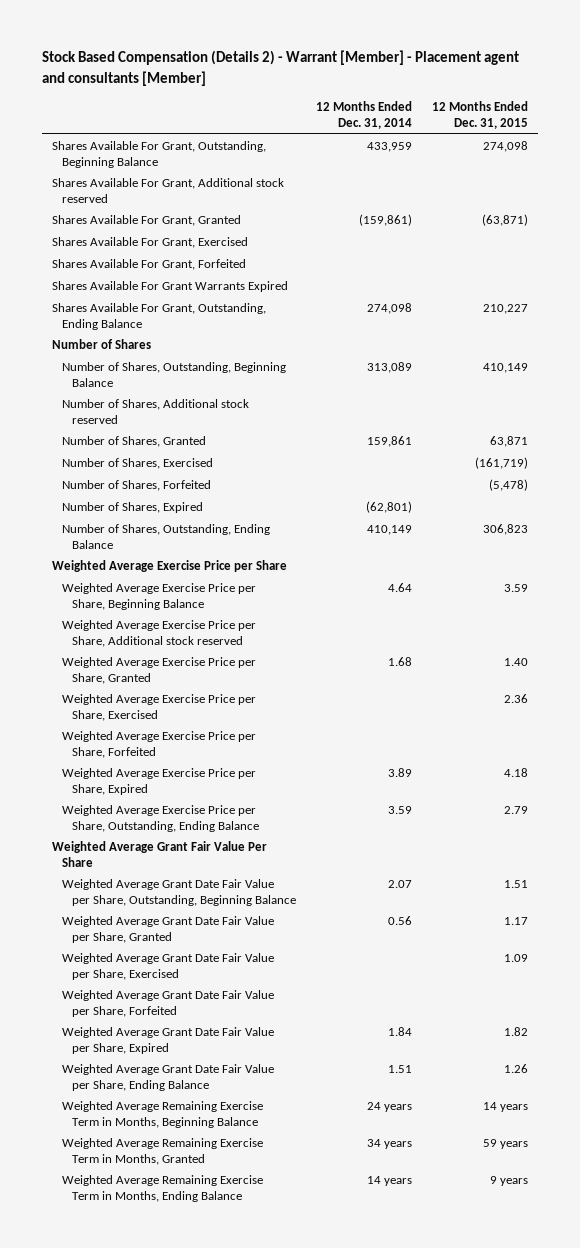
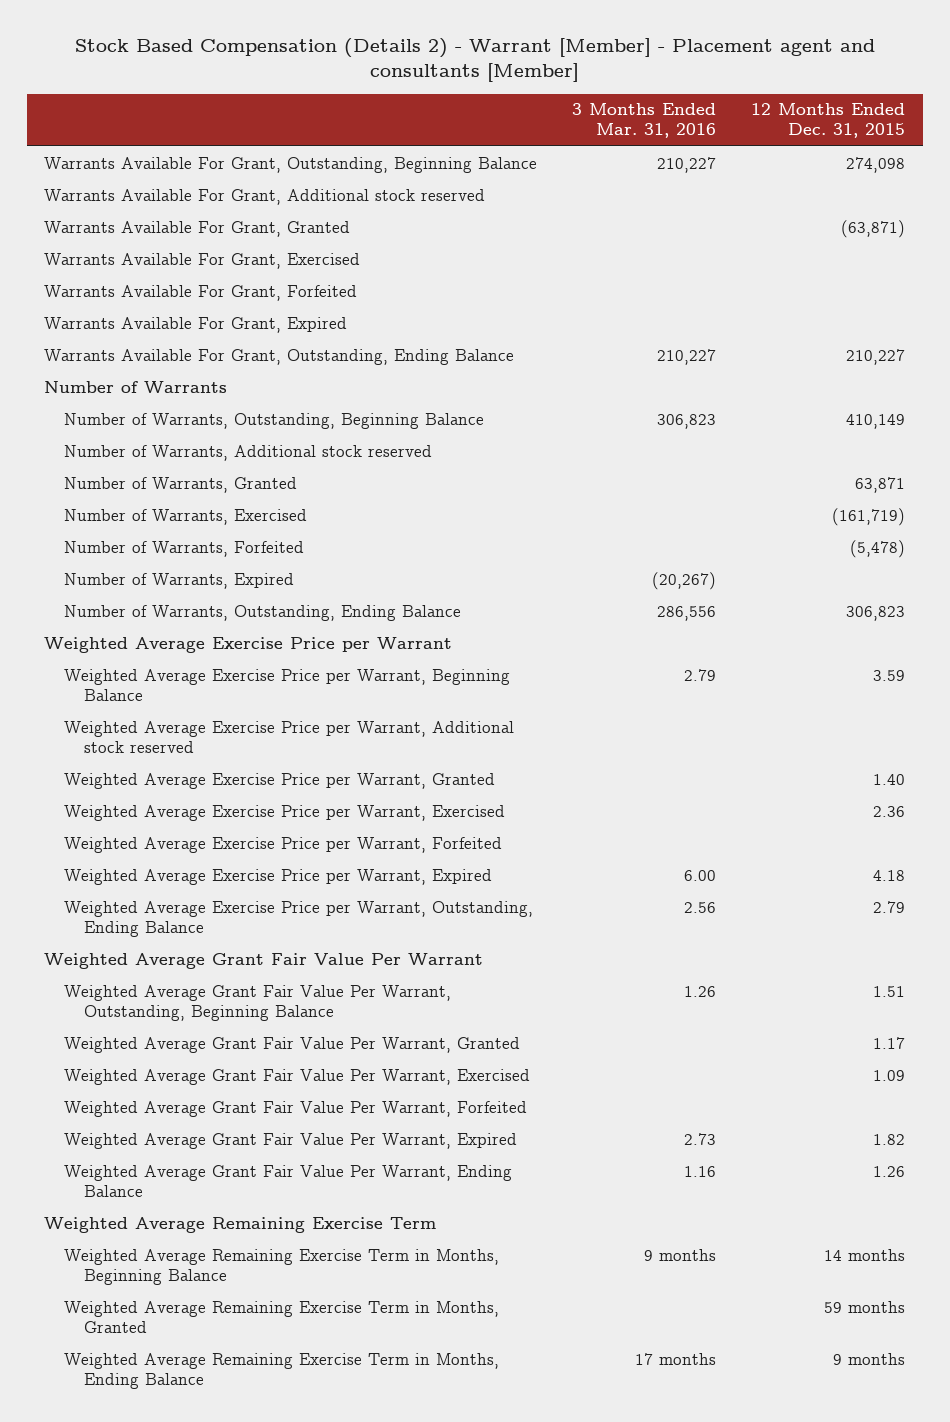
[316,101,413,129] 12 Months Ended Dec. 31, 2014 -> none
none -> [572,103,717,139] 3 Months Ended Mar. 31, 2016
[51,141,266,168] Shares Available For Grant, Outstanding, Beginning Balance -> [44,156,538,173] Warrants Available For Grant, Outstanding, Beginning Balance
[51,178,284,203] Shares Available For Grant, Additional stock reserved -> [44,188,486,205] Warrants Available For Grant, Additional stock reserved
[51,215,241,227] Shares Available For Grant, Granted -> [44,220,351,237] Warrants Available For Grant, Granted
[51,237,248,249] Shares Available For Grant, Exercised -> [44,252,361,269] Warrants Available For Grant, Exercised
[51,259,246,271] Shares Available For Grant, Forfeited -> [44,284,358,301] Warrants Available For Grant, Forfeited
[51,281,288,293] Shares Available For Grant Warrants Expired -> [44,316,348,333] Warrants Available For Grant, Expired
[51,303,266,330] Shares Available For Grant, Outstanding, Ending Balance -> [44,348,515,365] Warrants Available For Grant, Outstanding, Ending Balance
[51,339,151,350] Number of Shares -> [44,380,228,393] Number of Warrants
[62,362,287,387] Number of Shares, Outstanding, Beginning Balance -> [64,412,485,429] Number of Warrants, Outstanding, Beginning Balance
[62,399,250,424] Number of Shares, Additional stock reserved -> [64,444,433,461] Number of Warrants, Additional stock reserved
[62,436,207,448] Number of Shares, Granted -> [64,476,298,493] Number of Warrants, Granted
[62,458,214,470] Number of Shares, Exercised -> [64,508,308,525] Number of Warrants, Exercised
[62,480,212,492] Number of Shares, Forfeited -> [64,540,305,557] Number of Warrants, Forfeited
[62,502,204,514] Number of Shares, Expired -> [64,572,295,589] Number of Warrants, Expired
[62,524,271,549] Number of Shares, Outstanding, Ending Balance -> [64,604,462,621] Number of Warrants, Outstanding, Ending Balance
[51,560,287,573] Weighted Average Exercise Price per Share -> [44,636,453,653] Weighted Average Exercise Price per Warrant
[62,583,257,610] Weighted Average Exercise Price per Share, Beginning Balance -> [64,668,511,701] Weighted Average Exercise Price per Warrant, Beginning Balance
[62,620,257,647] Weighted Average Exercise Price per Share, Additional stock reserved -> [64,720,515,753] Weighted Average Exercise Price per Warrant, Additional stock reserved
[62,657,257,684] Weighted Average Exercise Price per Share, Granted -> [64,772,496,789] Weighted Average Exercise Price per Warrant, Granted
[62,694,257,721] Weighted Average Exercise Price per Share, Exercised -> [64,804,506,821] Weighted Average Exercise Price per Warrant, Exercised
[62,731,257,758] Weighted Average Exercise Price per Share, Forfeited -> [64,836,503,853] Weighted Average Exercise Price per Warrant, Forfeited
[62,768,257,795] Weighted Average Exercise Price per Share, Expired -> [64,868,493,885] Weighted Average Exercise Price per Warrant, Expired
[62,805,260,832] Weighted Average Exercise Price per Share, Outstanding, Ending Balance -> [64,900,534,937] Weighted Average Exercise Price per Warrant, Outstanding, Ending Balance
[51,841,267,867] Weighted Average Grant Fair Value Per Share -> [44,952,484,969] Weighted Average Grant Fair Value Per Warrant
[62,879,297,906] Weighted Average Grant Date Fair Value per Share, Outstanding, Beginning Balance -> [64,984,452,1021] Weighted Average Grant Fair Value Per Warrant, Outstanding, Beginning Balance
[62,916,275,943] Weighted Average Grant Date Fair Value per Share, Granted -> [64,1036,521,1053] Weighted Average Grant Fair Value Per Warrant, Granted
[62,953,275,980] Weighted Average Grant Date Fair Value per Share, Exercised -> [64,1068,531,1085] Weighted Average Grant Fair Value Per Warrant, Exercised
[62,990,275,1017] Weighted Average Grant Date Fair Value per Share, Forfeited -> [64,1100,528,1117] Weighted Average Grant Fair Value Per Warrant, Forfeited
[62,1027,275,1054] Weighted Average Grant Date Fair Value per Share, Expired -> [64,1132,518,1149] Weighted Average Grant Fair Value Per Warrant, Expired
[62,1064,275,1091] Weighted Average Grant Date Fair Value per Share, Ending Balance -> [64,1164,513,1197] Weighted Average Grant Fair Value Per Warrant, Ending Balance
none -> [44,1216,437,1233] Weighted Average Remaining Exercise Term
[483,1102,529,1113] 14 years -> [824,1248,906,1261] 14 months
[483,1139,529,1150] 59 years -> [824,1300,906,1313] 59 months
[490,1176,529,1187] 9 years -> [833,1352,906,1365] 9 months

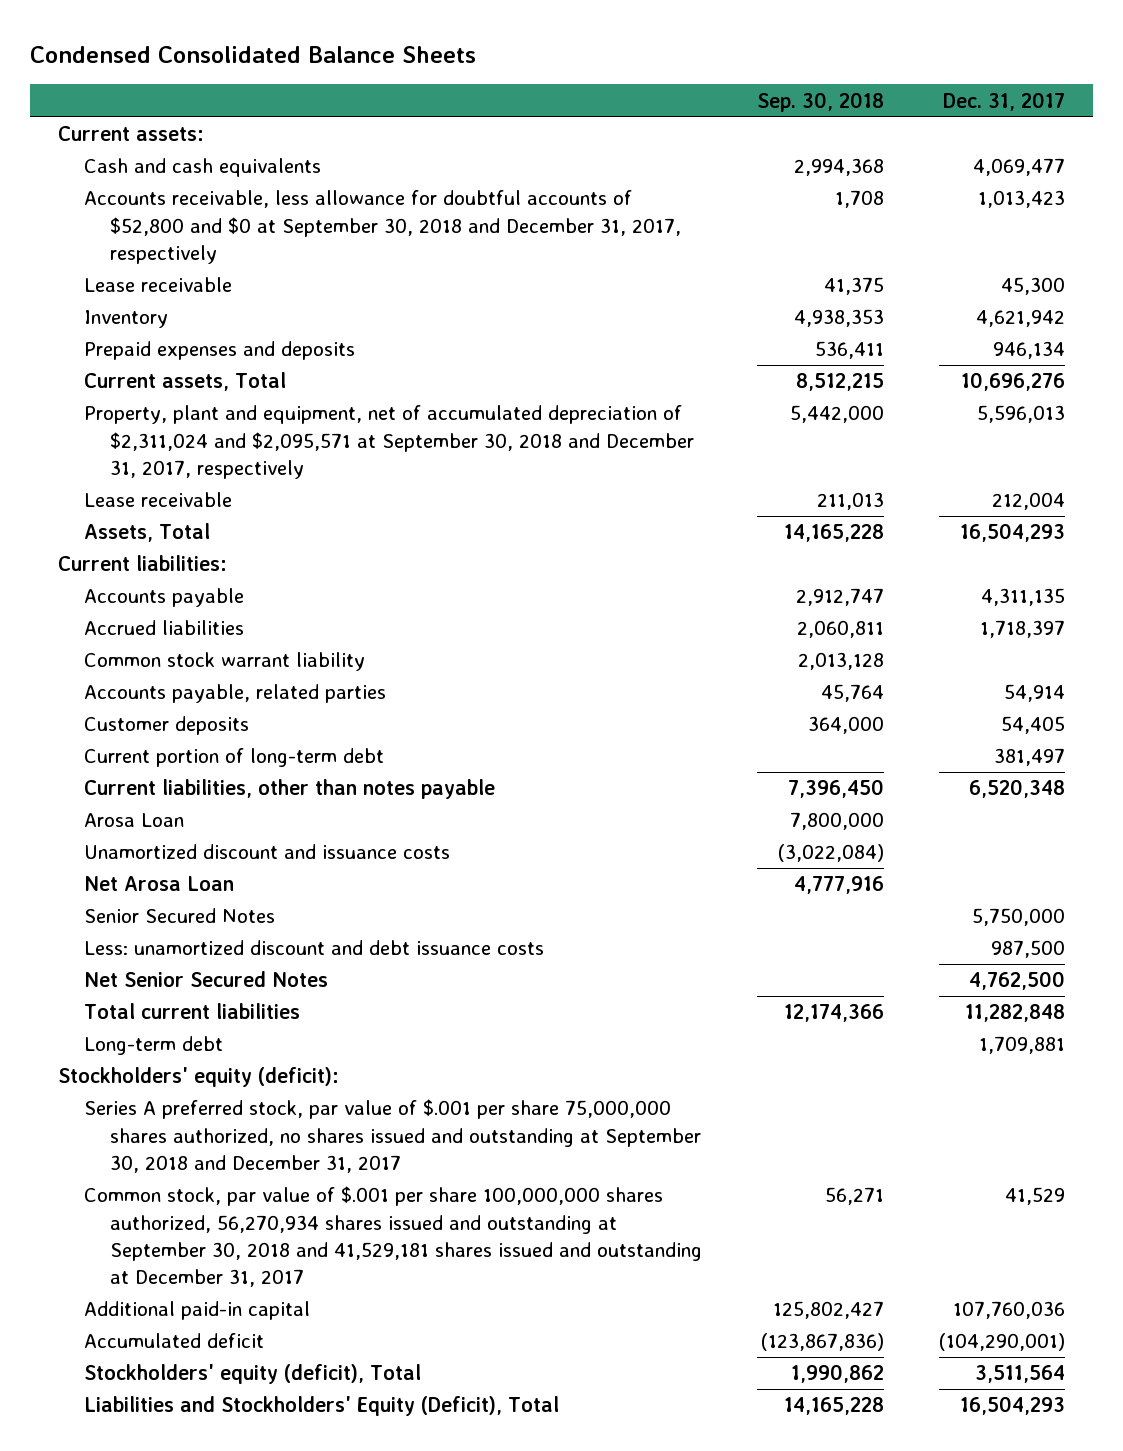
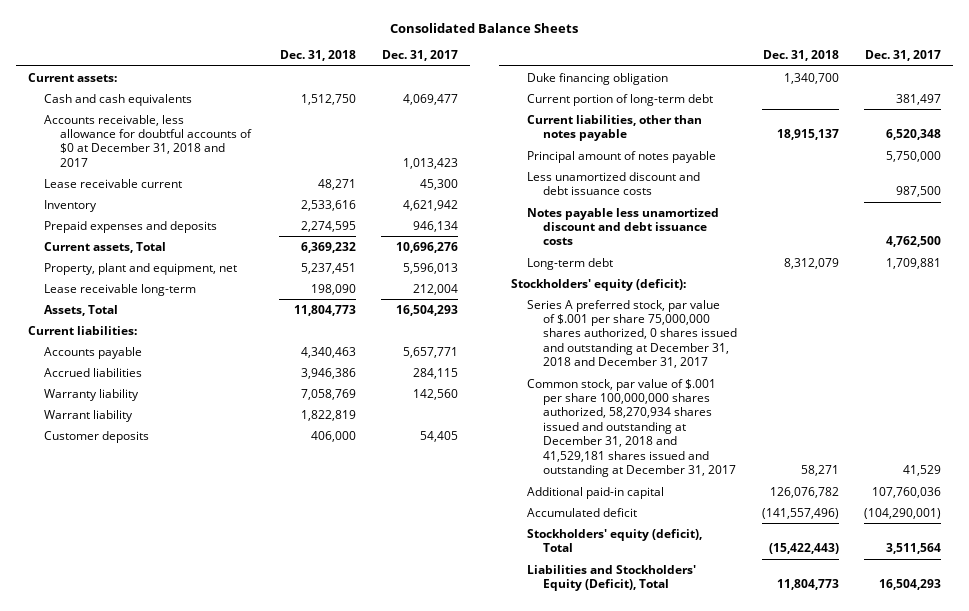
[30,45,477,63] Condensed Consolidated Balance Sheets -> [390,23,579,34] Consolidated Balance Sheets
[756,91,884,112] Sep. 30, 2018 -> none
none -> [279,50,356,62] Dec. 31, 2018
[83,190,681,264] Accounts receivable, less allowance for doubtful accounts of $52,800 and $0 at September 30, 2018 and December 31, 2017, respectively -> [44,114,252,167] Accounts receivable, less allowance for doubtful accounts of $0 at December 31, 2018 and 2017
[83,277,232,293] Lease receivable -> [44,178,183,188] Lease receivable current
[83,405,694,479] Property, plant and equipment, net of accumulated depreciation of $2,311,024 and $2,095,571 at September 30, 2018 and December 31, 2017, respectively -> [44,262,238,275] Property, plant and equipment, net
[83,492,232,508] Lease receivable -> [44,283,197,296] Lease receivable long-term
[83,684,386,704] Accounts payable, related parties -> none
[981,588,1066,607] 4,311,135 -> [402,346,458,358] 5,657,771
[980,620,1066,639] 1,718,397 -> [412,367,458,379] 284,115
none -> [44,388,140,401] Warranty liability
[83,652,365,672] Common stock warrant liability -> [44,409,134,422] Warrant liability
none -> [526,72,668,85] Duke financing obligation
[83,813,184,828] Arosa Loan -> none
[83,844,450,860] Unamortized discount and issuance costs -> none
[83,876,234,892] Net Arosa Loan -> none
[83,1003,300,1020] Total current liabilities -> none
[83,908,275,924] Senior Secured Notes -> [526,150,716,163] Principal amount of notes payable
[83,940,544,956] Less: unamortized discount and debt issuance costs -> [526,171,700,196] Less unamortized discount and debt issuance costs
[83,971,328,988] Net Senior Secured Notes -> [526,207,719,246] Notes payable less unamortized discount and debt issuance costs
[83,1099,701,1173] Series A preferred stock, par value of $.001 per share 75,000,000 shares authorized, no shares issued and outstanding at September 30, 2018 and December 31, 2017 -> [526,299,737,369] Series A preferred stock, par value of $.001 per share 75,000,000 shares authorized, 0 shares issued and outstanding at December 31, 2018 and December 31, 2017
[83,1186,702,1287] Common stock, par value of $.001 per share 100,000,000 shares authorized, 56,270,934 shares issued and outstanding at September 30, 2018 and 41,529,181 shares issued and outstanding at December 31, 2017 -> [526,378,736,478] Common stock, par value of $.001 per share 100,000,000 shares authorized, 58,270,934 shares issued and outstanding at December 31, 2018 and 41,529,181 shares issued and outstanding at December 31, 2017

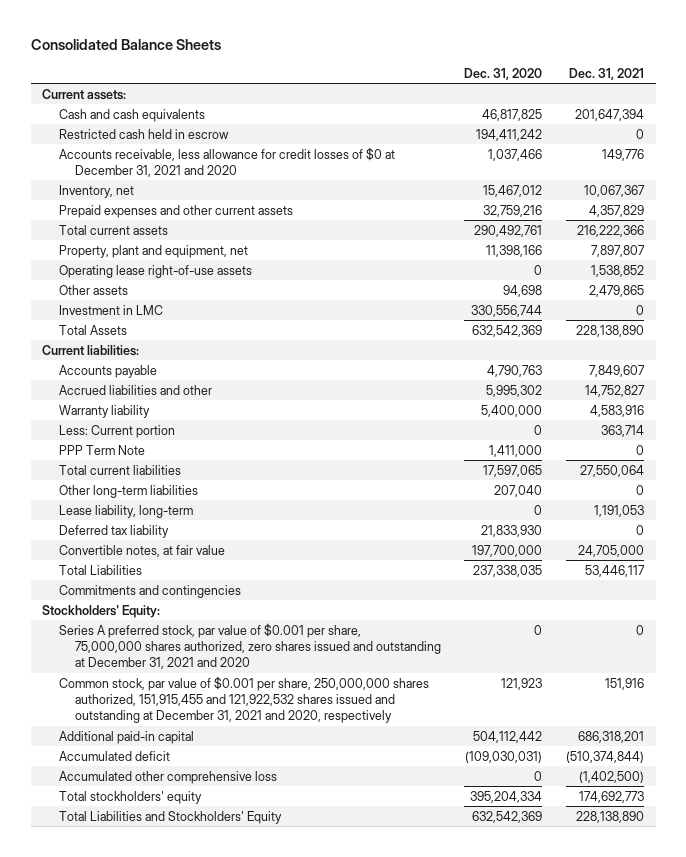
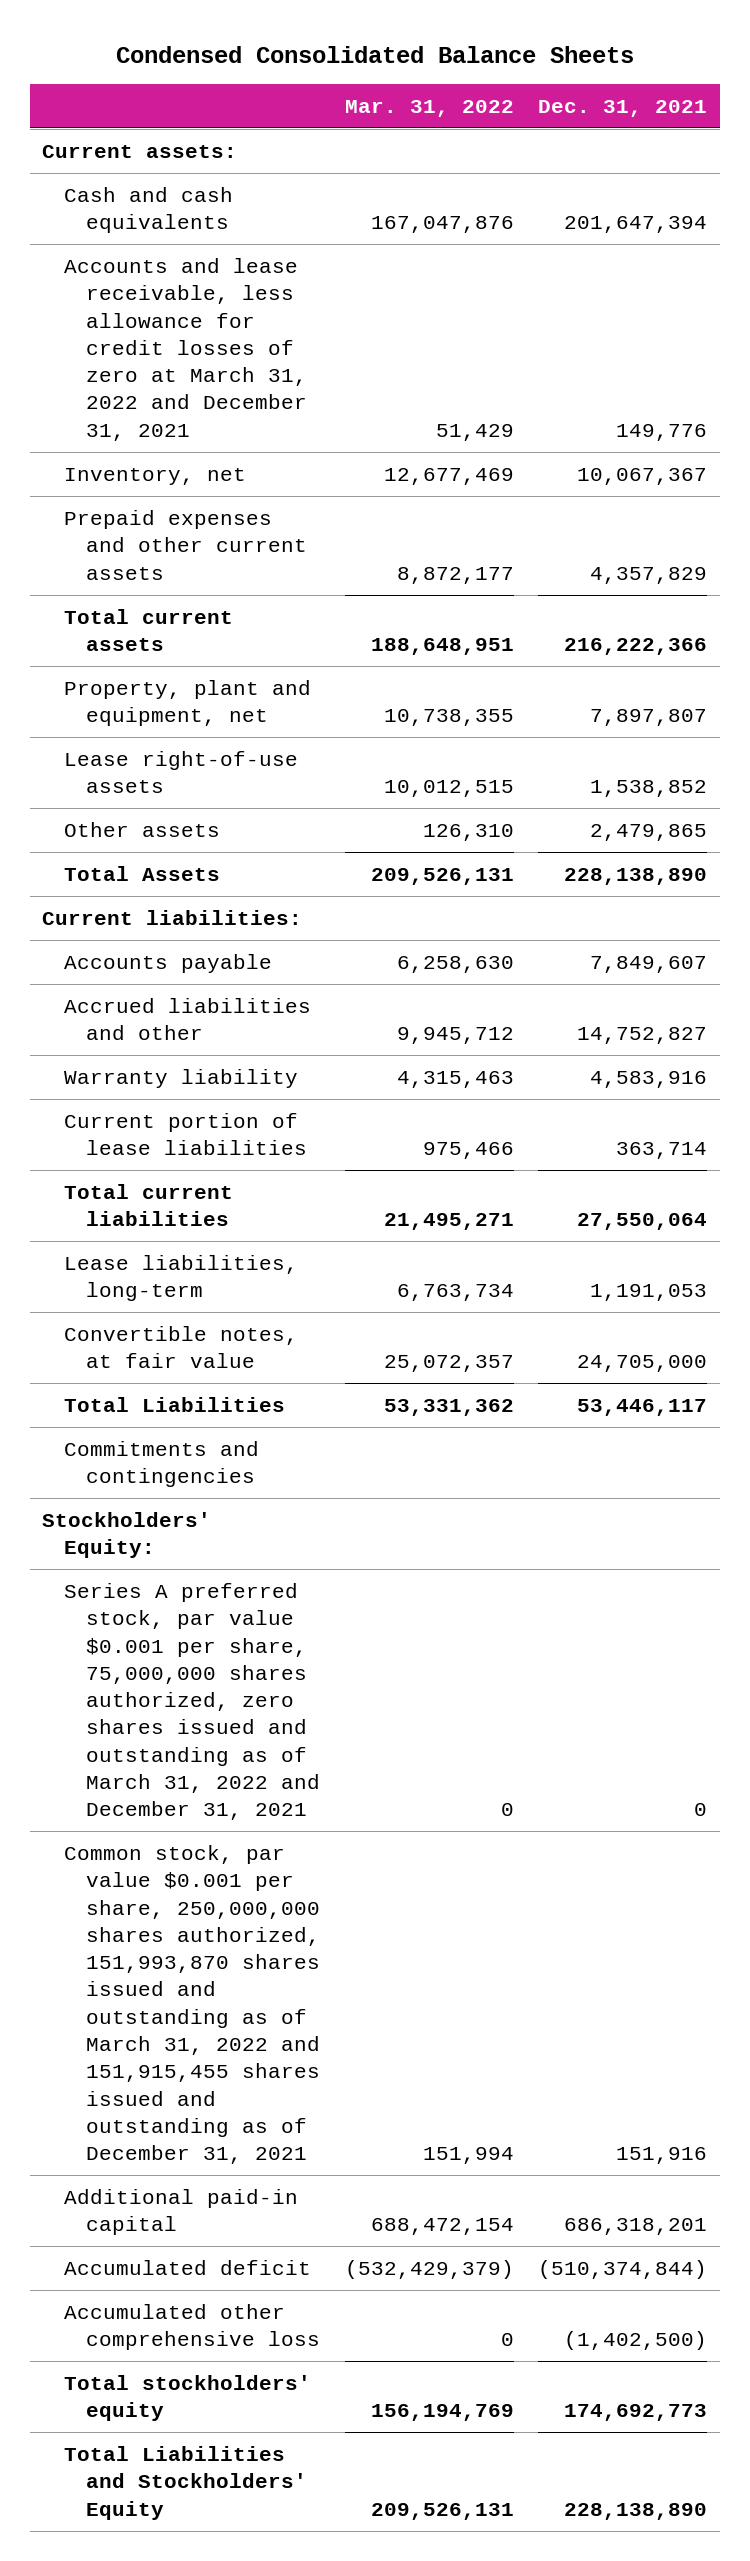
[30,39,221,51] Consolidated Balance Sheets -> [115,45,634,63] Condensed Consolidated Balance Sheets
[464,67,543,80] Dec. 31, 2020 -> none
none -> [344,99,514,117] Mar. 31, 2022
[58,128,229,139] Restricted cash held in escrow -> none
[58,146,395,177] Accounts receivable, less allowance for credit losses of $0 at December 31, 2021 and 2020 -> [64,257,308,441] Accounts and lease receivable, less allowance for credit losses of zero at March 31, 2022 and December 31, 2021
[58,264,252,278] Operating lease right-of-use assets -> [64,750,299,794] Lease right-of-use assets
[58,304,163,315] Investment in LMC -> none
[58,444,145,455] PPP Term Note -> none
[58,424,175,438] Less: Current portion -> [64,1112,308,1156] Current portion of lease liabilities
[58,484,198,498] Other long-term liabilities -> none
[58,524,169,538] Deferred tax liability -> none
[58,504,193,518] Lease liability, long-term -> [64,1254,299,1302] Lease liabilities, long-term
[58,622,442,670] Series A preferred stock, par value of $0.001 per share, 75,000,000 shares authorized, zero shares issued and outstanding at December 31, 2021 and 2020 -> [64,1582,321,1821] Series A preferred stock, par value $0.001 per share, 75,000,000 shares authorized, zero shares issued and outstanding as of March 31, 2022 and December 31, 2021
[58,675,429,724] Common stock, par value of $0.001 per share, 250,000,000 shares authorized, 151,915,455 and 121,922,532 shares issued and outstanding at December 31, 2021 and 2020, respectively -> [64,1844,321,2165] Common stock, par value $0.001 per share, 250,000,000 shares authorized, 151,993,870 shares issued and outstanding as of March 31, 2022 and 151,915,455 shares issued and outstanding as of December 31, 2021

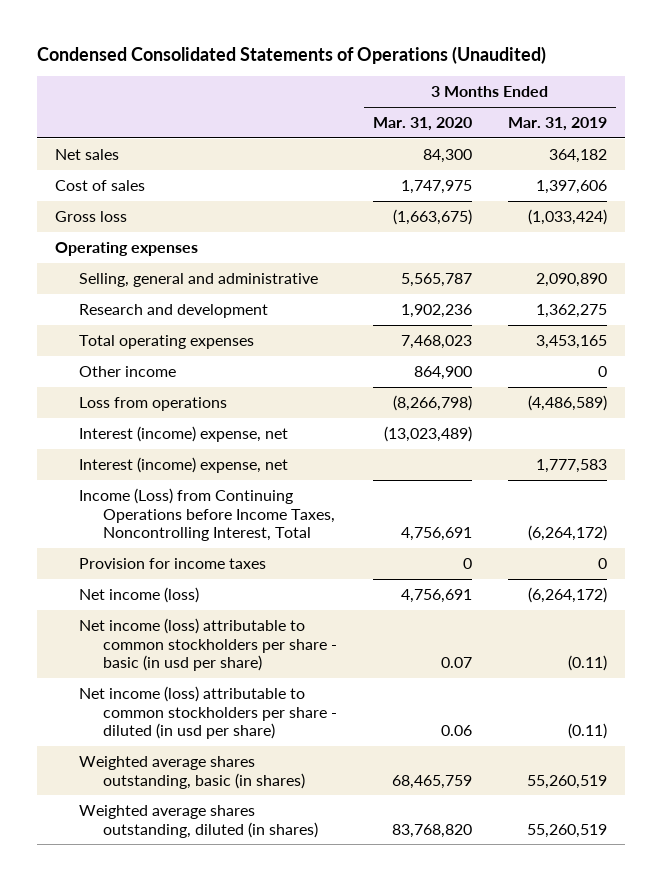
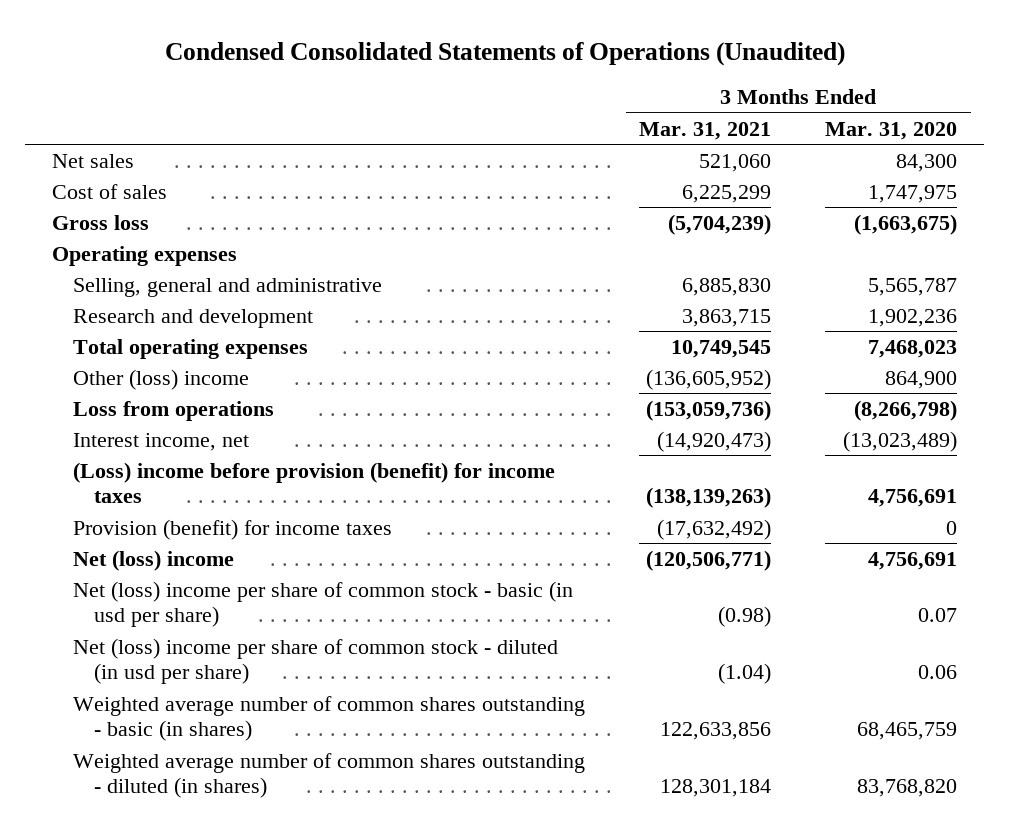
[508,116,608,131] Mar. 31, 2019 -> none
none -> [639,121,772,140] Mar. 31, 2021
[79,365,177,377] Other income -> [73,368,250,390] Other (loss) income
[79,456,289,473] Interest (income) expense, net -> none
[79,425,289,442] Interest (income) expense, net -> [73,432,250,451] Interest income, net
[79,487,336,542] Income (Loss) from Continuing Operations before Income Taxes, Noncontrolling Interest, Total -> [73,461,556,504] (Loss) income before provision (benefit) for income taxes
[79,557,267,569] Provision for income taxes -> [73,518,393,540] Provision (benefit) for income taxes
[79,586,200,603] Net income (loss) -> [73,549,235,571] Net (loss) income
[79,617,338,672] Net income (loss) attributable to common stockholders per share - basic (in usd per share) -> [73,580,574,628] Net (loss) income per share of common stock - basic (in usd per share)
[79,685,338,740] Net income (loss) attributable to common stockholders per share - diluted (in usd per share) -> [73,637,559,685] Net (loss) income per share of common stock - diluted (in usd per share)
[79,755,306,789] Weighted average shares outstanding, basic (in shares) -> [73,695,586,742] Weighted average number of common shares outstanding - basic (in shares)
[79,804,319,838] Weighted average shares outstanding, diluted (in shares) -> [73,752,586,799] Weighted average number of common shares outstanding - diluted (in shares)

